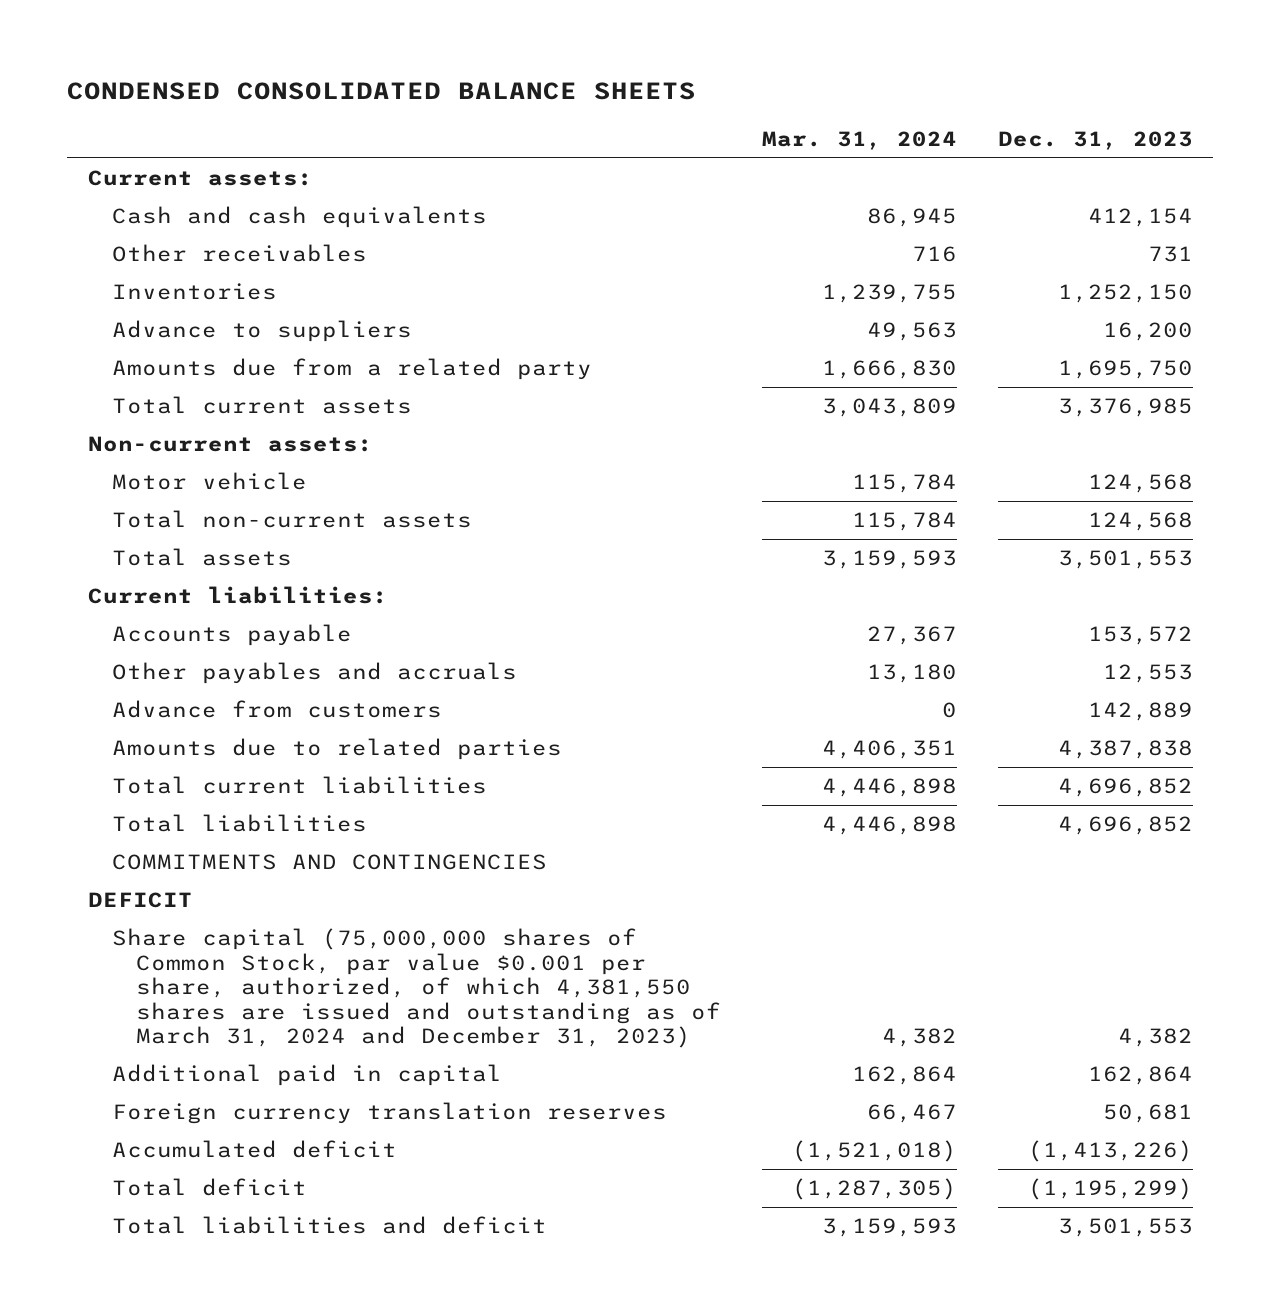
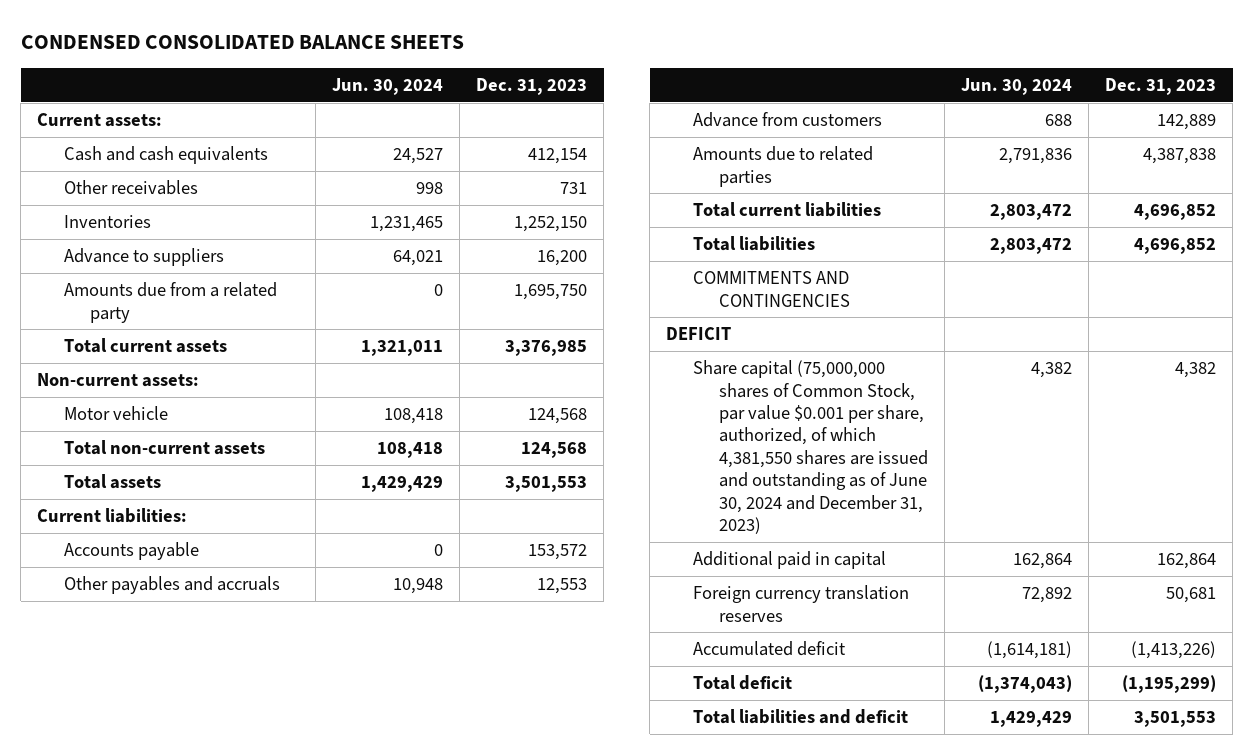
[762,131,958,151] Mar. 31, 2024 -> none
none -> [332,77,444,95] Jun. 30, 2024
[112,928,722,1049] Share capital (75,000,000 shares of Common Stock, par value $0.001 per share, authorized, of which 4,381,550 shares are issued and outstanding as of March 31, 2024 and December 31, 2023) -> [692,360,929,535] Share capital (75,000,000 shares of Common Stock, par value $0.001 per share, authorized, of which 4,381,550 shares are issued and outstanding as of June 30, 2024 and December 31, 2023)

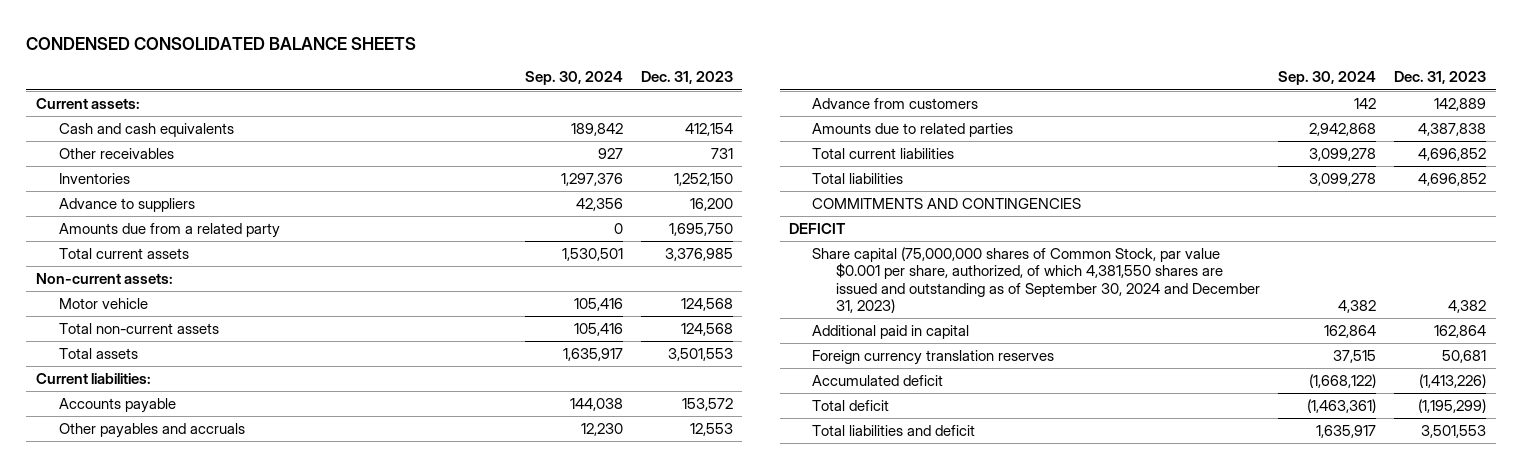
[332,77,444,95] Jun. 30, 2024 -> none
none -> [524,71,623,86] Sep. 30, 2024
[692,360,929,535] Share capital (75,000,000 shares of Common Stock, par value $0.001 per share, authorized, of which 4,381,550 shares are issued and outstanding as of June 30, 2024 and December 31, 2023) -> [812,247,1260,314] Share capital (75,000,000 shares of Common Stock, par value $0.001 per share, authorized, of which 4,381,550 shares are issued and outstanding as of September 30, 2024 and December 31, 2023)

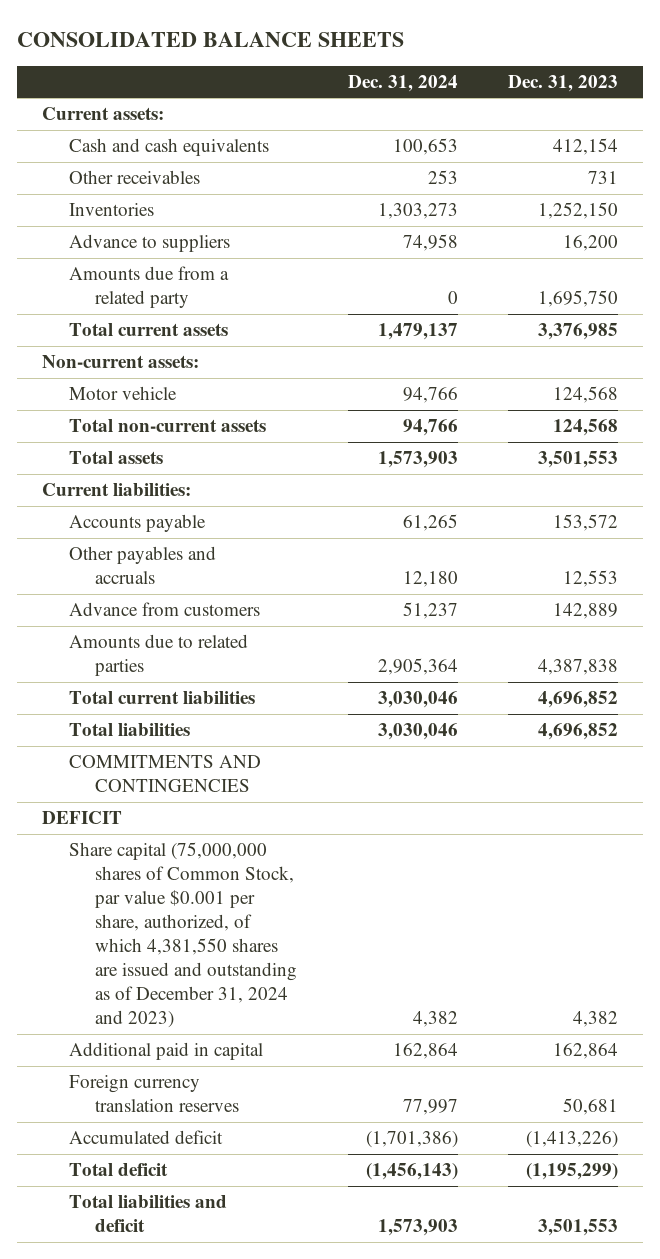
[26,36,417,50] CONDENSED CONSOLIDATED BALANCE SHEETS -> [17,31,405,47] CONSOLIDATED BALANCE SHEETS
[524,71,623,86] Sep. 30, 2024 -> none
none -> [347,74,458,92] Dec. 31, 2024
[812,247,1260,314] Share capital (75,000,000 shares of Common Stock, par value $0.001 per share, authorized, of which 4,381,550 shares are issued and outstanding as of September 30, 2024 and December 31, 2023) -> [68,842,298,1029] Share capital (75,000,000 shares of Common Stock, par value $0.001 per share, authorized, of which 4,381,550 shares are issued and outstanding as of December 31, 2024 and 2023)

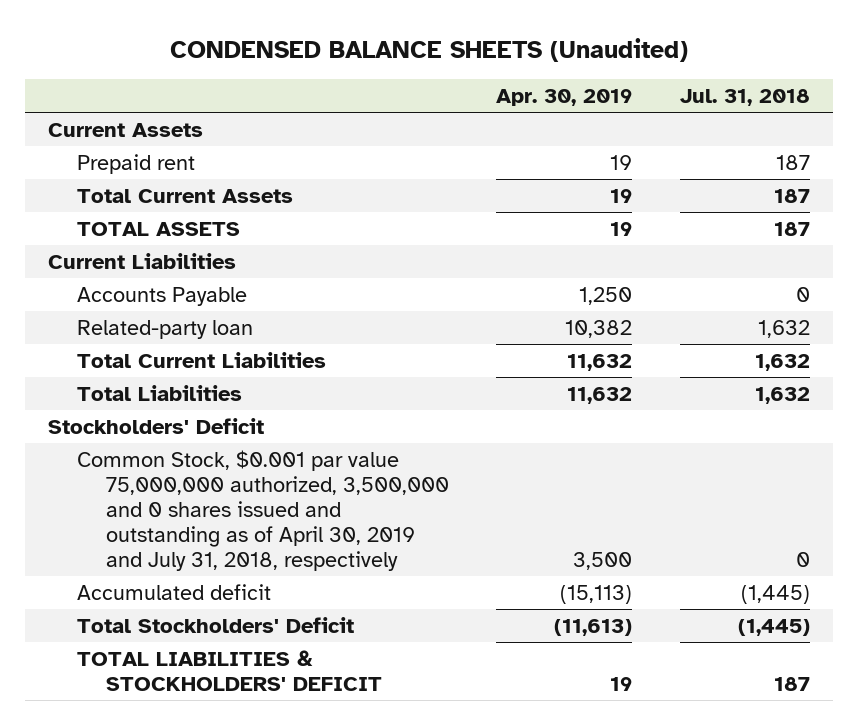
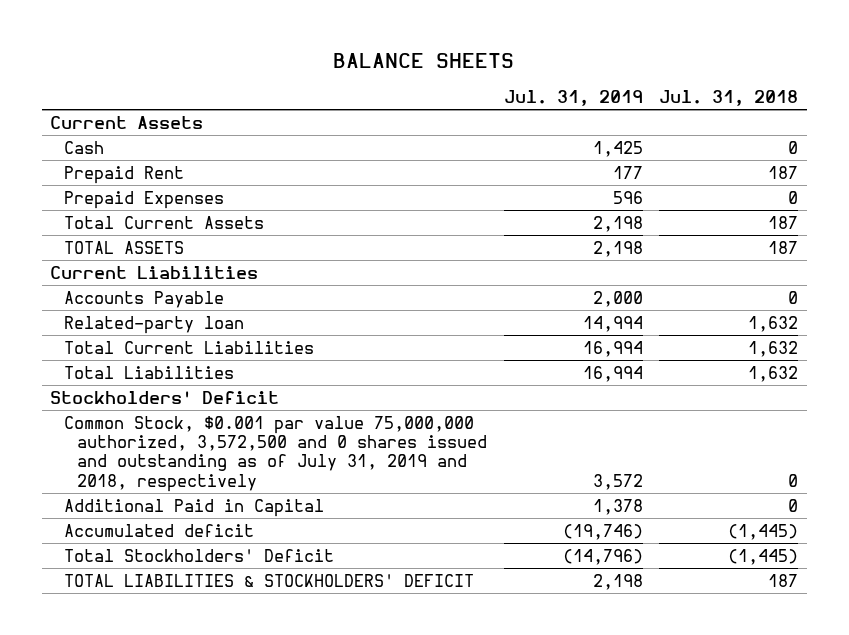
[170,37,689,62] CONDENSED BALANCE SHEETS (Unaudited) -> [333,52,515,68] BALANCE SHEETS
[496,89,633,107] Apr. 30, 2019 -> none
none -> [503,89,643,106] Jul. 31, 2019
none -> [63,140,104,154] Cash
[77,153,196,174] Prepaid rent -> [63,165,184,184] Prepaid Rent
none -> [63,190,224,209] Prepaid Expenses
[77,449,449,572] Common Stock, $0.001 par value 75,000,000 authorized, 3,500,000 and 0 shares issued and outstanding as of April 30, 2019 and July 31, 2018, respectively -> [63,415,488,492] Common Stock, $0.001 par value 75,000,000 authorized, 3,572,500 and 0 shares issued and outstanding as of July 31, 2019 and 2018, respectively
none -> [63,498,324,517] Additional Paid in Capital

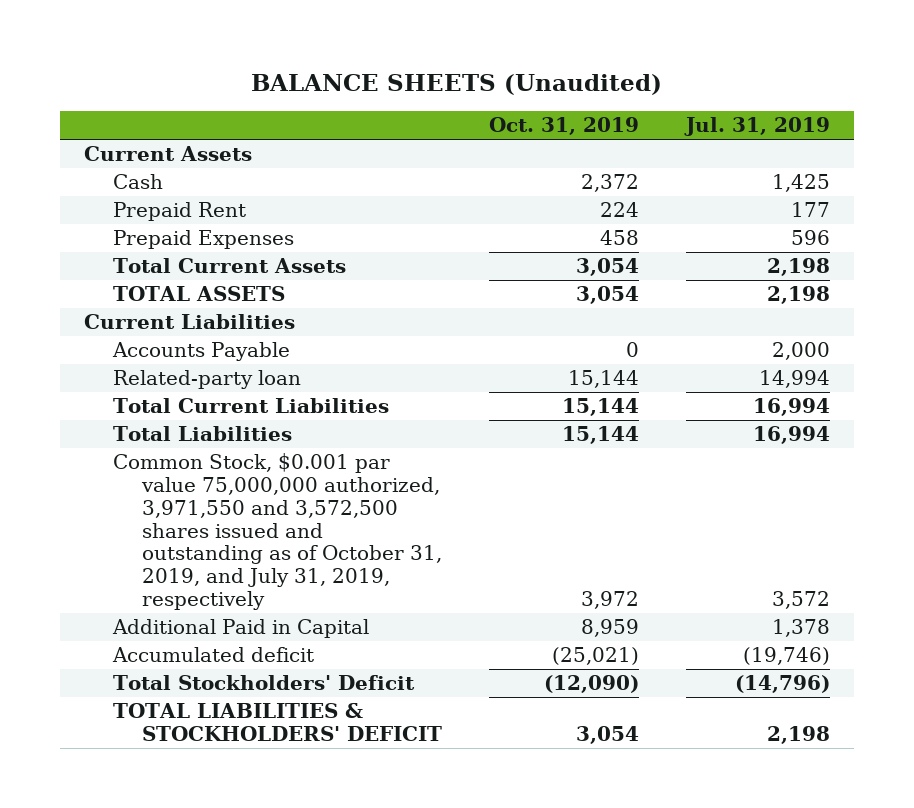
[333,52,515,68] BALANCE SHEETS -> [251,74,663,96] BALANCE SHEETS (Unaudited)
[659,89,799,106] Jul. 31, 2018 -> none
none -> [489,117,640,136] Oct. 31, 2019
[50,390,280,404] Stockholders' Deficit -> none
[63,415,488,492] Common Stock, $0.001 par value 75,000,000 authorized, 3,572,500 and 0 shares issued and outstanding as of July 31, 2019 and 2018, respectively -> [112,453,442,610] Common Stock, $0.001 par value 75,000,000 authorized, 3,971,550 and 3,572,500 shares issued and outstanding as of October 31, 2019, and July 31, 2019, respectively

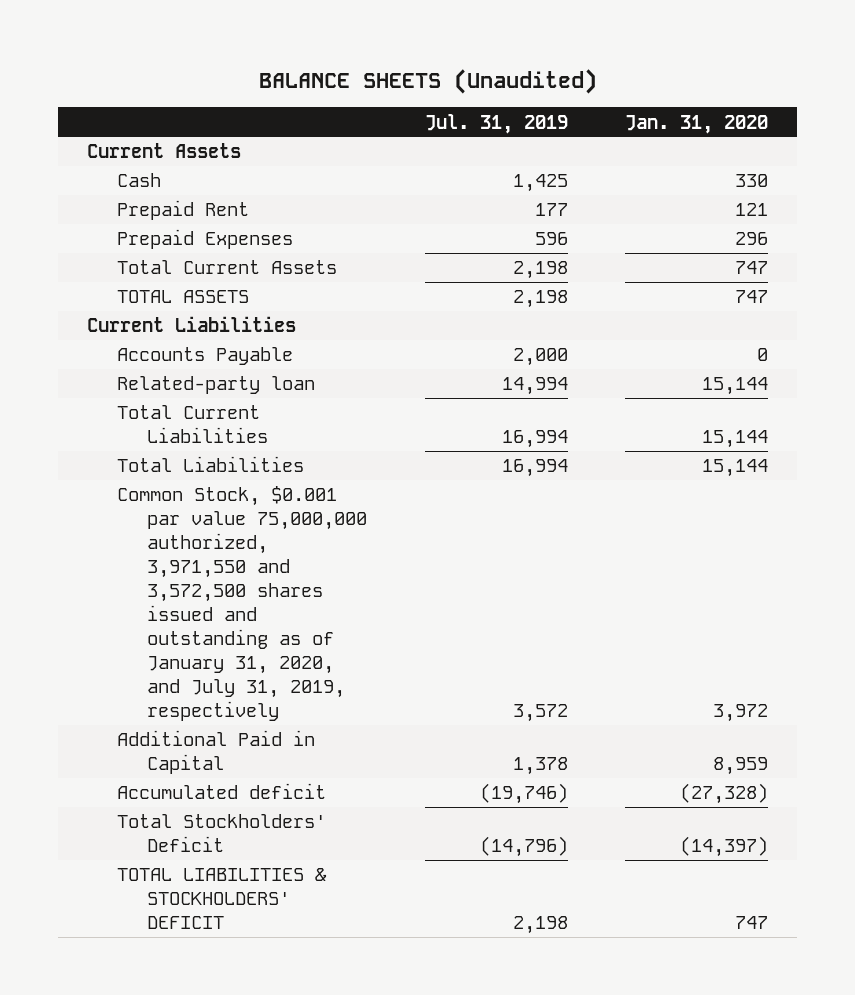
[489,117,640,136] Oct. 31, 2019 -> none
none -> [625,114,769,134] Jan. 31, 2020
[112,453,442,610] Common Stock, $0.001 par value 75,000,000 authorized, 3,971,550 and 3,572,500 shares issued and outstanding as of October 31, 2019, and July 31, 2019, respectively -> [117,486,368,722] Common Stock, $0.001 par value 75,000,000 authorized, 3,971,550 and 3,572,500 shares issued and outstanding as of January 31, 2020, and July 31, 2019, respectively

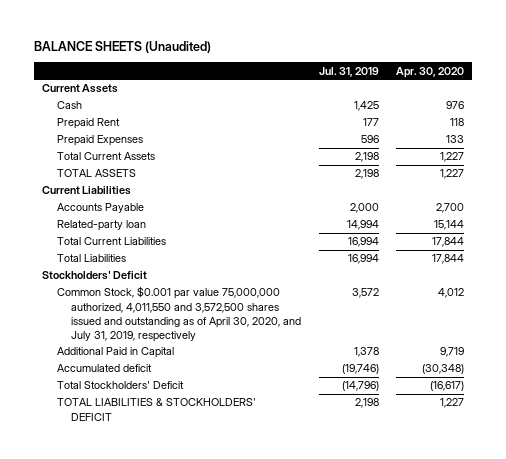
[625,114,769,134] Jan. 31, 2020 -> none
none -> [395,66,464,78] Apr. 30, 2020
none -> [42,271,148,281] Stockholders' Deficit
[117,486,368,722] Common Stock, $0.001 par value 75,000,000 authorized, 3,971,550 and 3,572,500 shares issued and outstanding as of January 31, 2020, and July 31, 2019, respectively -> [56,286,302,342] Common Stock, $0.001 par value 75,000,000 authorized, 4,011,550 and 3,572,500 shares issued and outstanding as of April 30, 2020, and July 31, 2019, respectively

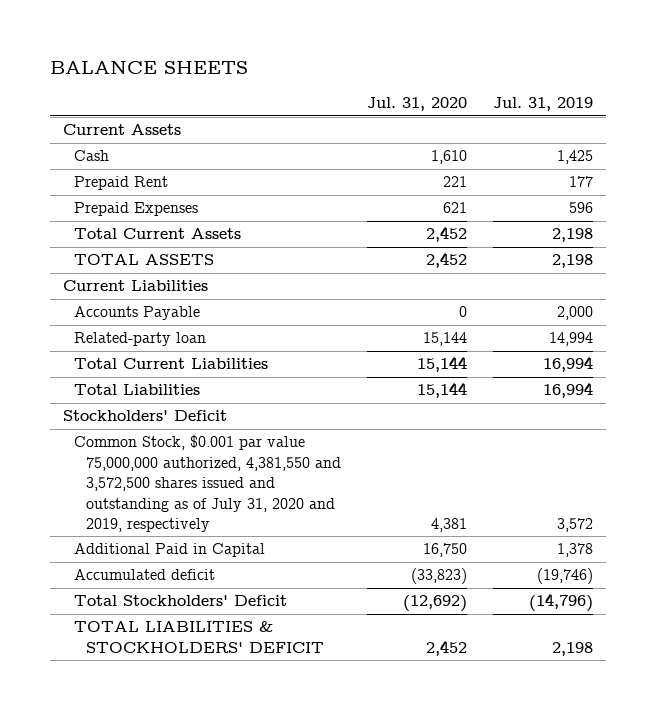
[33,41,211,54] BALANCE SHEETS (Unaudited) -> [49,61,248,75] BALANCE SHEETS
[395,66,464,78] Apr. 30, 2020 -> none
none -> [367,97,468,112] Jul. 31, 2020
[56,286,302,342] Common Stock, $0.001 par value 75,000,000 authorized, 4,011,550 and 3,572,500 shares issued and outstanding as of April 30, 2020, and July 31, 2019, respectively -> [74,435,341,532] Common Stock, $0.001 par value 75,000,000 authorized, 4,381,550 and 3,572,500 shares issued and outstanding as of July 31, 2020 and 2019, respectively

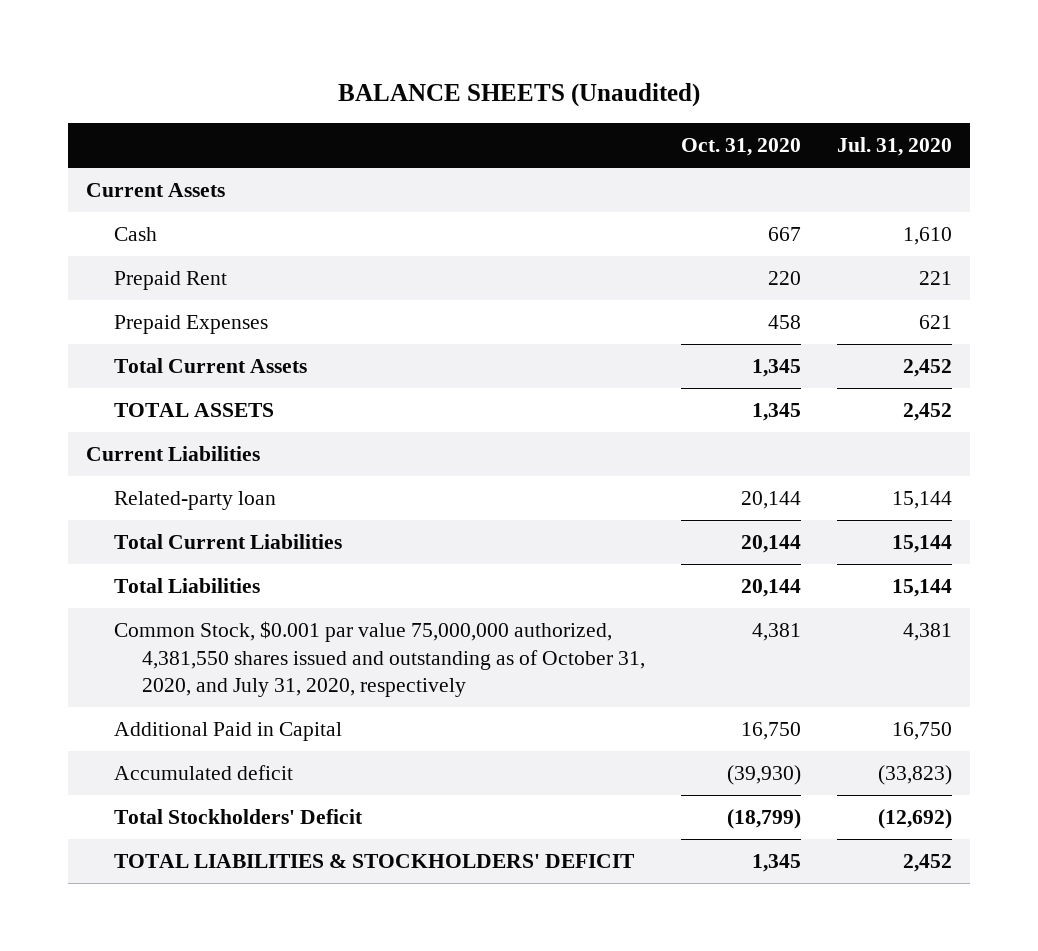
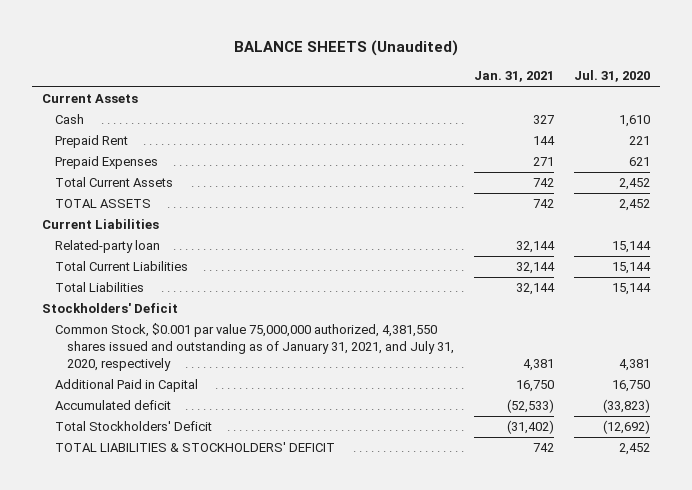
[681,138,802,157] Oct. 31, 2020 -> none
none -> [474,71,555,83] Jan. 31, 2021
none -> [41,303,178,314] Stockholders' Deficit
[113,621,645,697] Common Stock, $0.001 par value 75,000,000 authorized, 4,381,550 shares issued and outstanding as of October 31, 2020, and July 31, 2020, respectively -> [54,323,455,372] Common Stock, $0.001 par value 75,000,000 authorized, 4,381,550 shares issued and outstanding as of January 31, 2021, and July 31, 2020, respectively

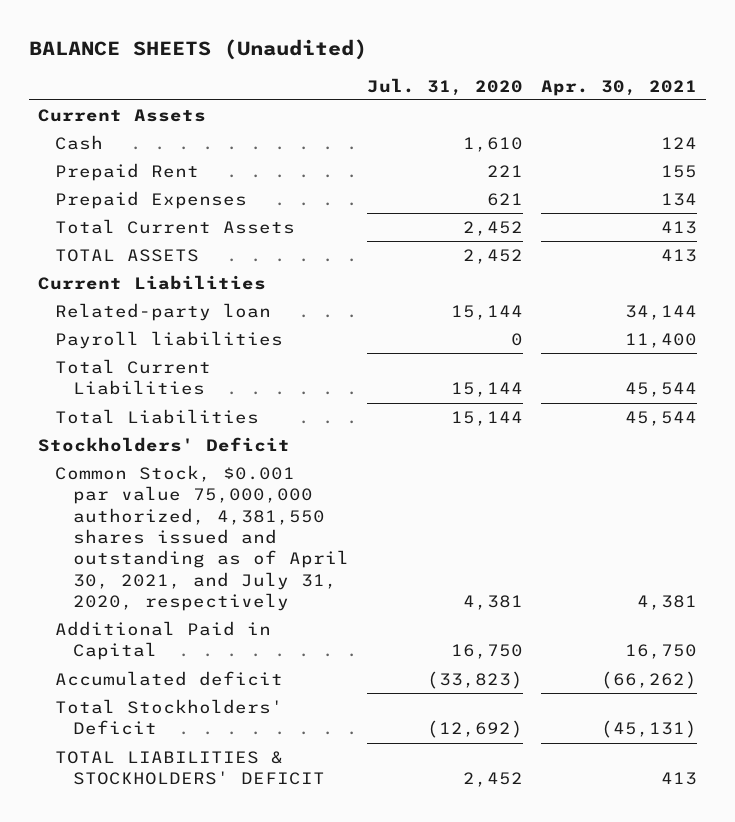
[474,71,555,83] Jan. 31, 2021 -> none
none -> [540,79,697,96] Apr. 30, 2021
none -> [55,330,284,349] Payroll liabilities
[54,323,455,372] Common Stock, $0.001 par value 75,000,000 authorized, 4,381,550 shares issued and outstanding as of January 31, 2021, and July 31, 2020, respectively -> [55,464,349,612] Common Stock, $0.001 par value 75,000,000 authorized, 4,381,550 shares issued and outstanding as of April 30, 2021, and July 31, 2020, respectively

